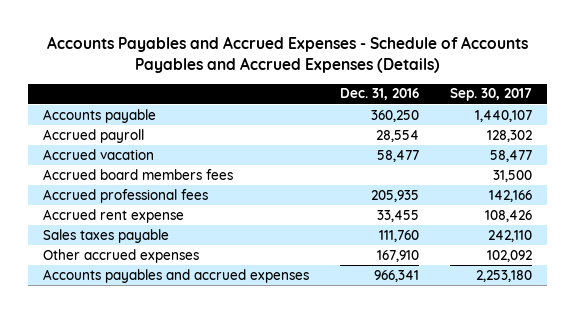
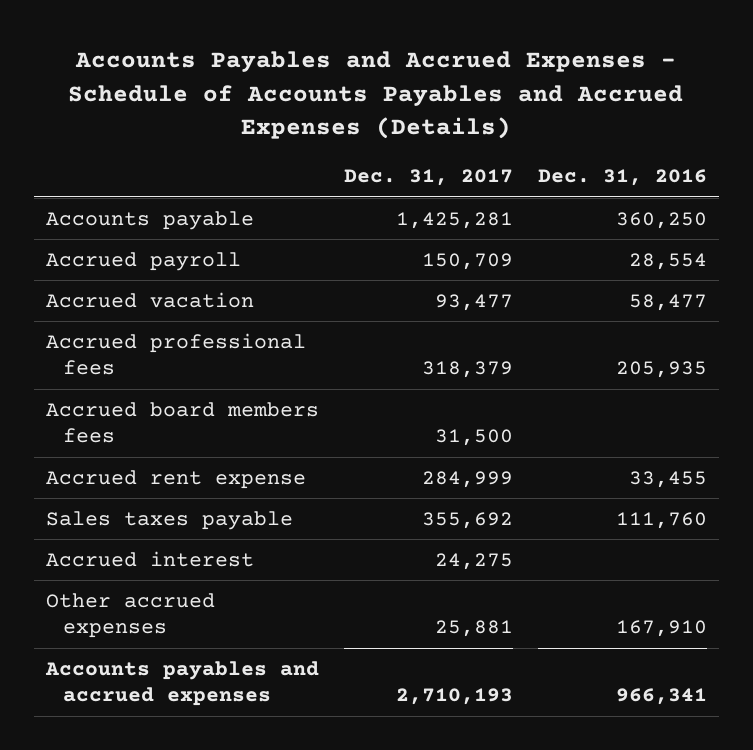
[449,88,532,102] Sep. 30, 2017 -> none
none -> [343,169,513,187] Dec. 31, 2017
[43,168,234,180] Accrued board members fees -> [46,401,320,444] Accrued board members fees
none -> [46,550,255,567] Accrued interest

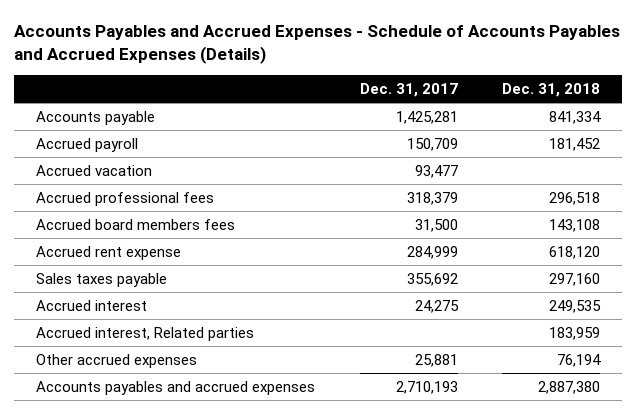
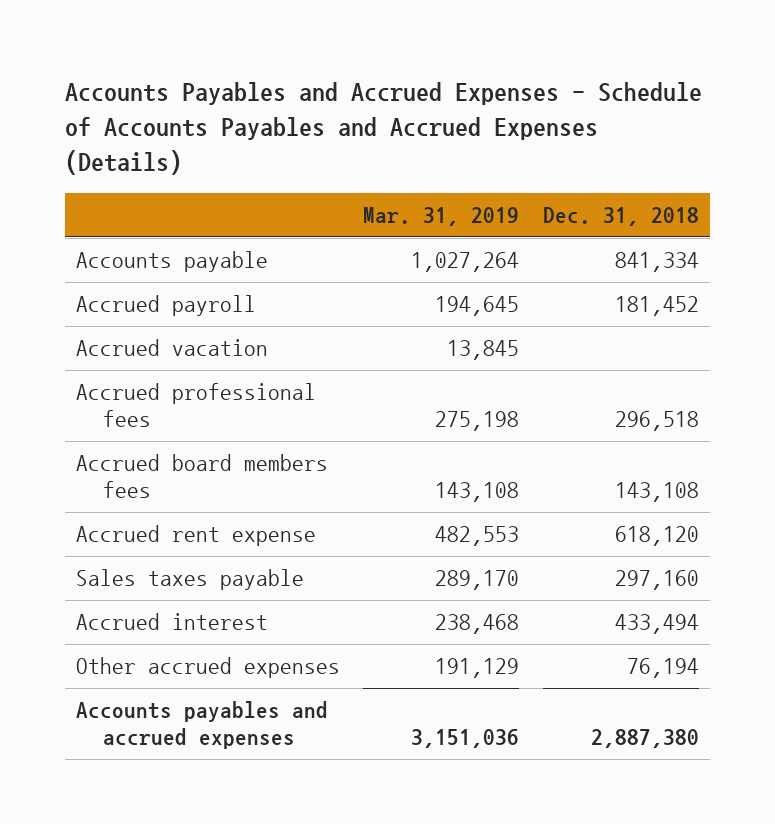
[359,83,458,98] Dec. 31, 2017 -> none
none -> [363,207,520,227] Mar. 31, 2019
[36,326,255,341] Accrued interest, Related parties -> none
[548,299,601,313] 249,535 -> [614,614,699,635] 433,494

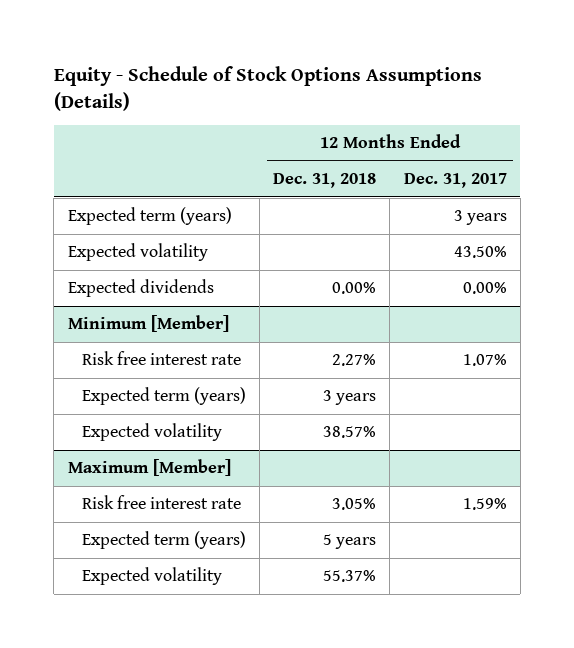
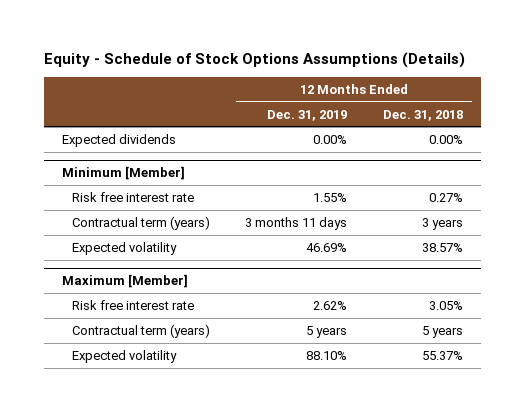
[403,173,507,189] Dec. 31, 2017 -> none
none -> [267,109,348,121] Dec. 31, 2019
[67,207,232,226] Expected term (years) -> none
[67,243,208,262] Expected volatility -> none
[332,354,377,367] 2.27% -> [429,192,464,202] 0.27%
[82,387,247,406] Expected term (years) -> [71,215,210,230] Contractual term (years)
[82,531,247,550] Expected term (years) -> [71,323,210,338] Contractual term (years)

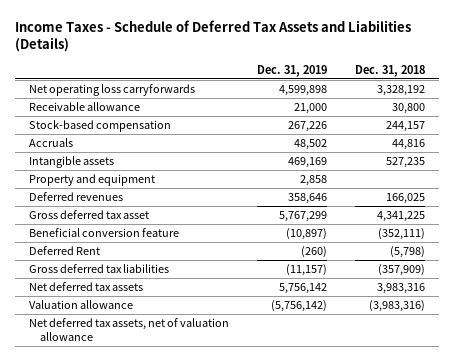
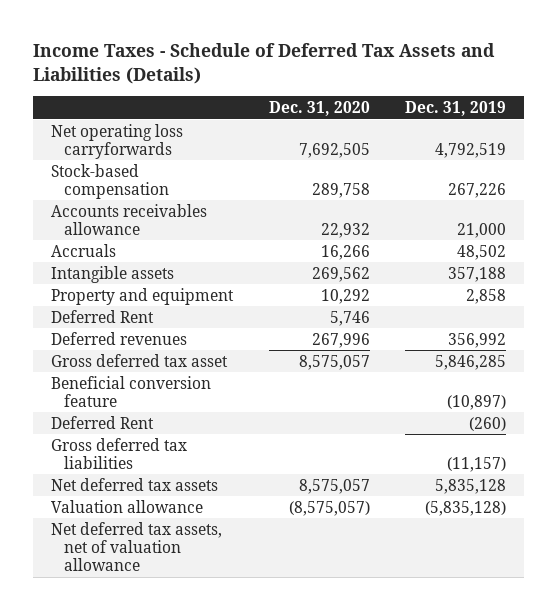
[355,64,426,77] Dec. 31, 2018 -> none
none -> [268,101,370,117] Dec. 31, 2020
[28,102,140,112] Receivable allowance -> none
[279,85,328,97] 4,599,898 -> [435,142,507,158] 4,792,519
none -> [51,203,208,235] Accounts receivables allowance
[288,157,328,169] 469,169 -> [448,266,507,282] 357,188
none -> [51,309,155,323] Deferred Rent
[288,193,328,205] 358,646 -> [448,332,507,348] 356,992
[279,211,328,223] 5,767,299 -> [435,354,507,370] 5,846,285
[279,283,328,295] 5,756,142 -> [435,478,507,494] 5,835,128
[271,300,328,313] (5,756,142) -> [425,500,507,516] (5,835,128)

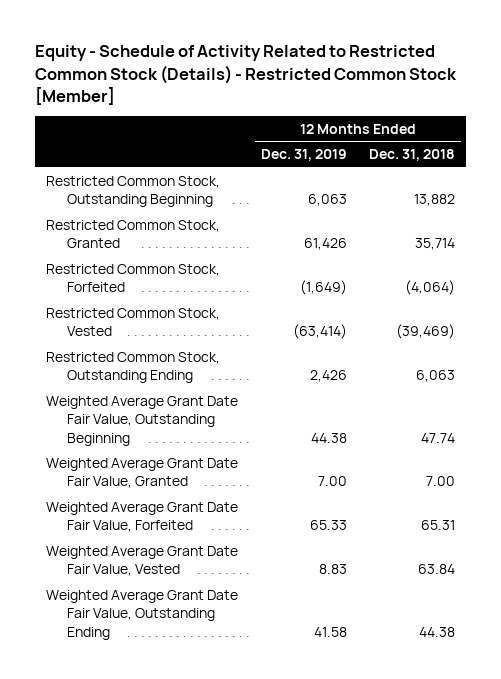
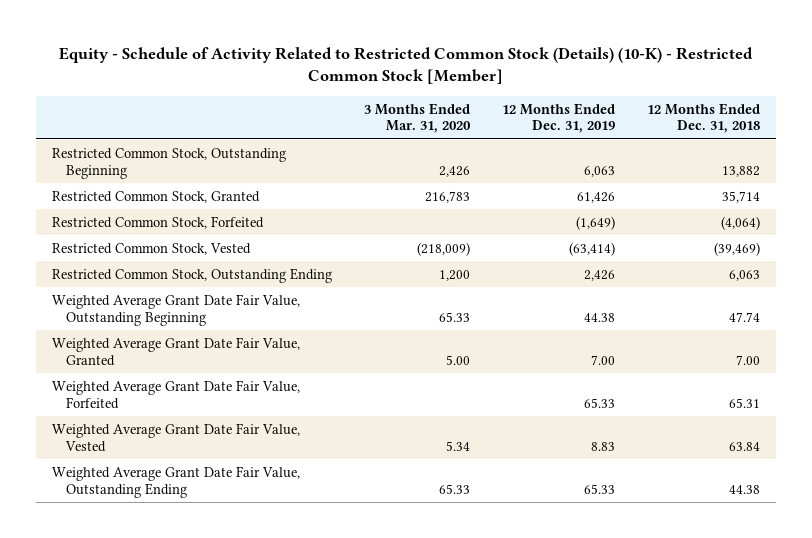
[35,45,458,105] Equity - Schedule of Activity Related to Restricted Common Stock (Details) - Restricted Common Stock [Member] -> [58,46,753,85] Equity - Schedule of Activity Related to Restricted Common Stock (Details) (10-K) - Restricted Common Stock [Member]
none -> [363,102,471,134] 3 Months Ended Mar. 31, 2020
[313,626,347,637] 41.58 -> [583,483,615,494] 65.33

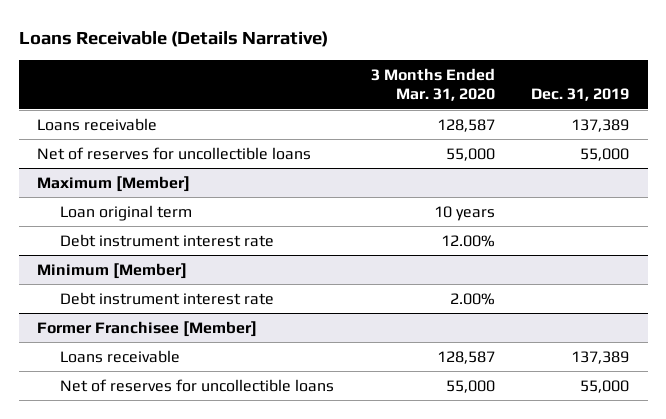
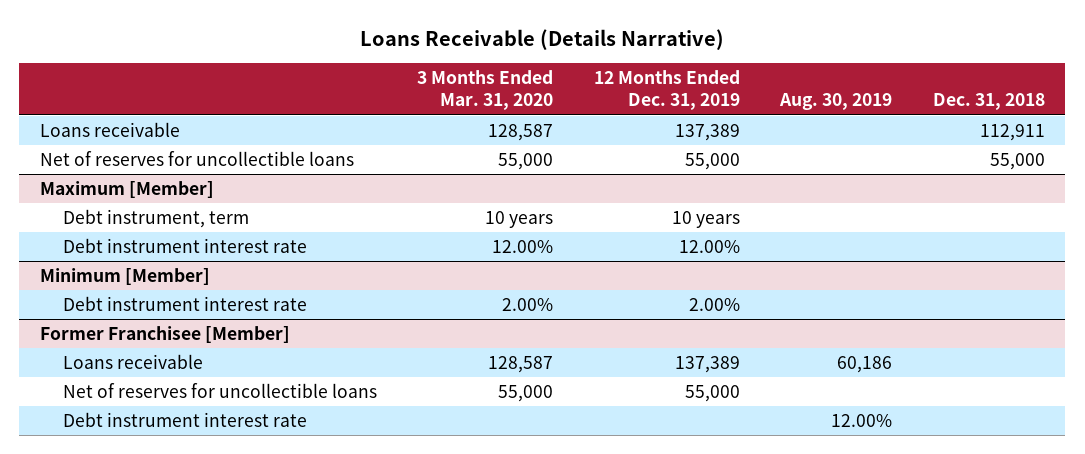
[531,88,630,102] Dec. 31, 2019 -> none
none -> [593,70,740,111] 12 Months Ended Dec. 31, 2019
none -> [779,93,893,111] Aug. 30, 2019
none -> [933,93,1046,111] Dec. 31, 2018
[60,204,193,221] Loan original term -> [62,209,249,229] Debt instrument, term
none -> [62,412,307,428] Debt instrument interest rate

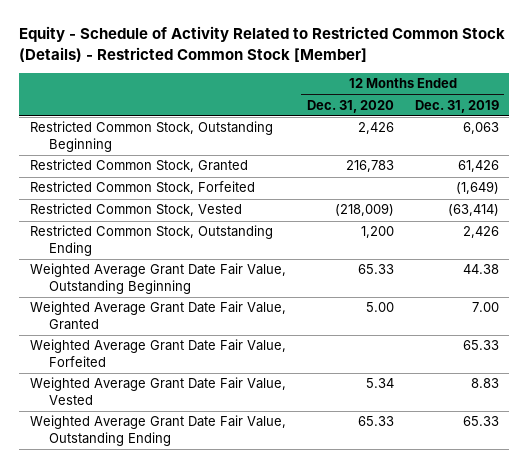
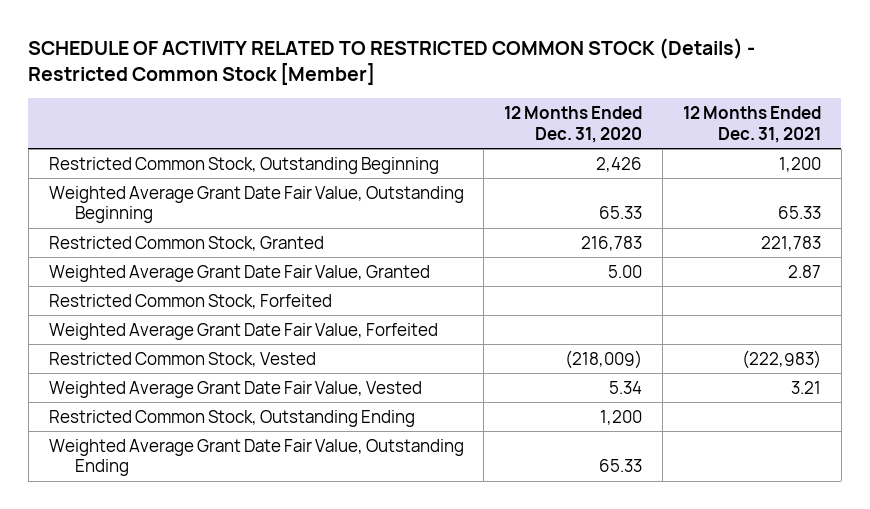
[19,26,506,62] Equity - Schedule of Activity Related to Restricted Common Stock (Details) - Restricted Common Stock [Member] -> [28,37,756,86] SCHEDULE OF ACTIVITY RELATED TO RESTRICTED COMMON STOCK (Details) - Restricted Common Stock [Member]
[414,99,499,113] Dec. 31, 2019 -> none
none -> [683,106,822,143] 12 Months Ended Dec. 31, 2021
[29,159,248,173] Restricted Common Stock, Granted -> [48,235,324,251] Restricted Common Stock, Granted
[29,181,255,195] Restricted Common Stock, Forfeited -> [48,293,332,309] Restricted Common Stock, Forfeited
[29,203,242,217] Restricted Common Stock, Vested -> [48,351,316,367] Restricted Common Stock, Vested
[29,225,273,256] Restricted Common Stock, Outstanding Ending -> [48,409,415,427] Restricted Common Stock, Outstanding Ending

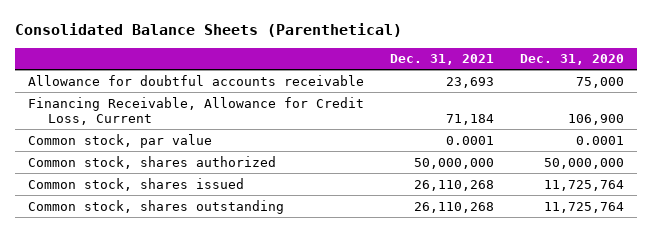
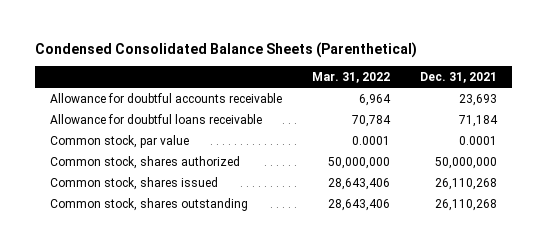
[15,23,403,38] Consolidated Balance Sheets (Parenthetical) -> [35,42,418,59] Condensed Consolidated Balance Sheets (Parenthetical)
[519,54,624,66] Dec. 31, 2020 -> none
none -> [312,72,391,84] Mar. 31, 2022
[28,96,365,126] Financing Receivable, Allowance for Credit Loss, Current -> [50,113,263,124] Allowance for doubtful loans receivable

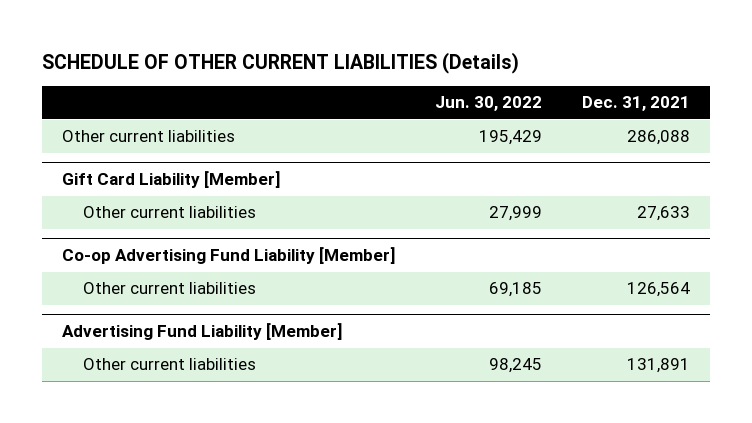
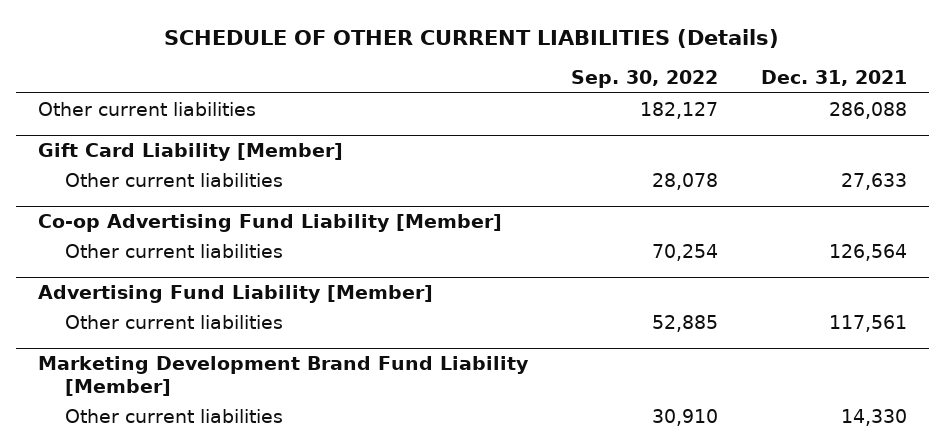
[435,96,543,112] Jun. 30, 2022 -> none
none -> [570,70,718,89] Sep. 30, 2022
[626,358,690,374] 131,891 -> [829,314,908,332] 117,561
none -> [37,356,529,396] Marketing Development Brand Fund Liability [Member]
none -> [64,408,283,423] Other current liabilities

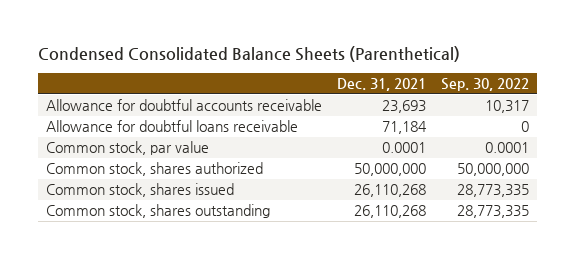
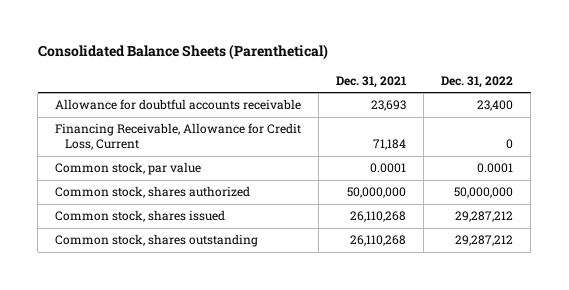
[38,46,461,63] Condensed Consolidated Balance Sheets (Parenthetical) -> [37,44,328,61] Consolidated Balance Sheets (Parenthetical)
[441,77,530,91] Sep. 30, 2022 -> none
none -> [441,75,514,88] Dec. 31, 2022
[45,120,298,133] Allowance for doubtful loans receivable -> [55,123,302,151] Financing Receivable, Allowance for Credit Loss, Current

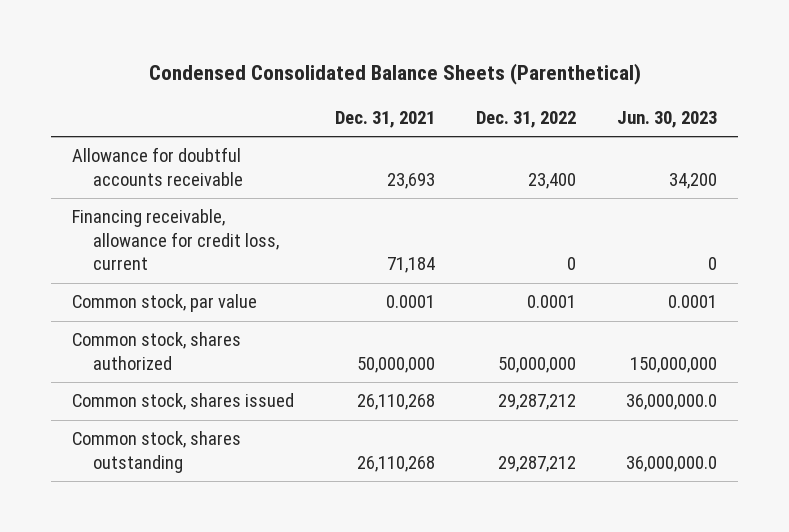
[37,44,328,61] Consolidated Balance Sheets (Parenthetical) -> [148,63,641,86] Condensed Consolidated Balance Sheets (Parenthetical)
none -> [617,111,718,129] Jun. 30, 2023
[55,123,302,151] Financing Receivable, Allowance for Credit Loss, Current -> [71,209,280,271] Financing receivable, allowance for credit loss, current

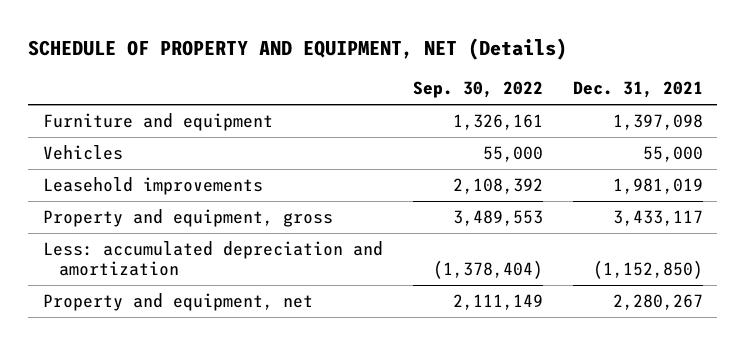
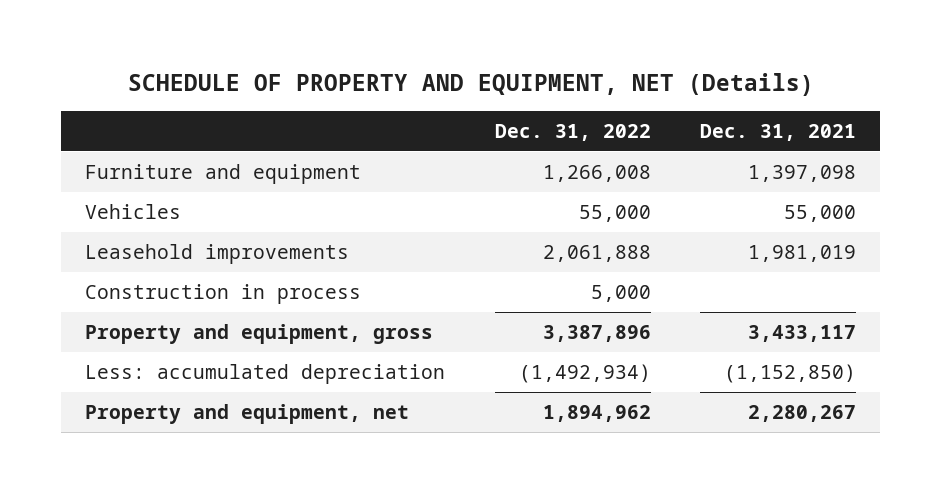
[412,81,543,99] Sep. 30, 2022 -> none
none -> [494,124,651,142] Dec. 31, 2022
none -> [85,283,362,304] Construction in process
[43,240,384,277] Less: accumulated depreciation and amortization -> [85,363,446,384] Less: accumulated depreciation

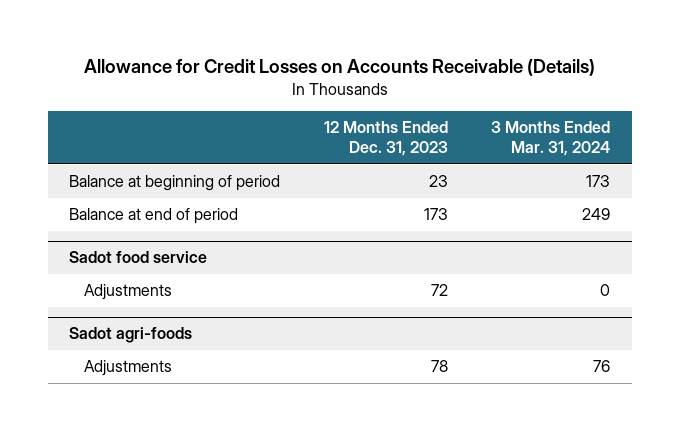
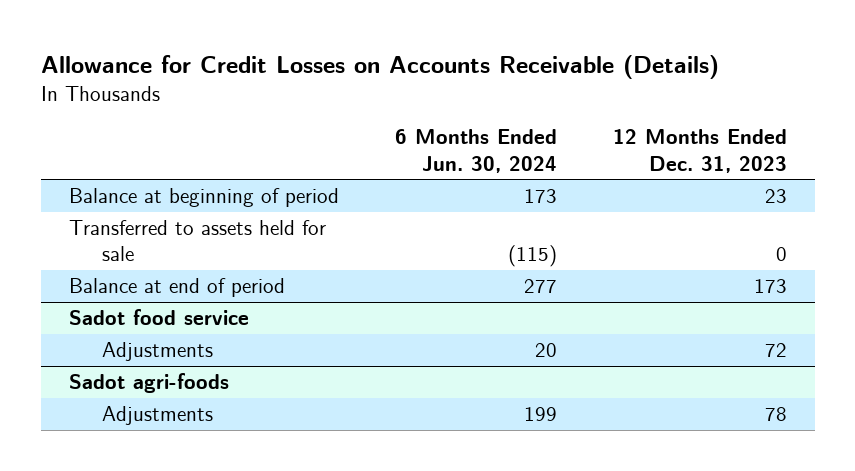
[491,121,611,157] 3 Months Ended Mar. 31, 2024 -> none
none -> [394,129,557,173] 6 Months Ended Jun. 30, 2024
none -> [68,220,326,262] Transferred to assets held for sale

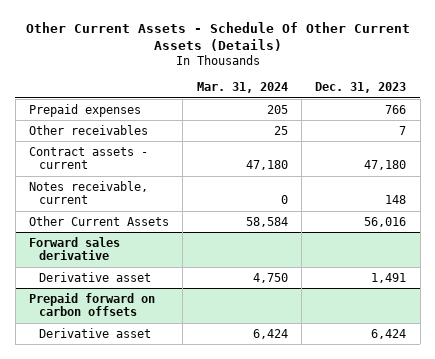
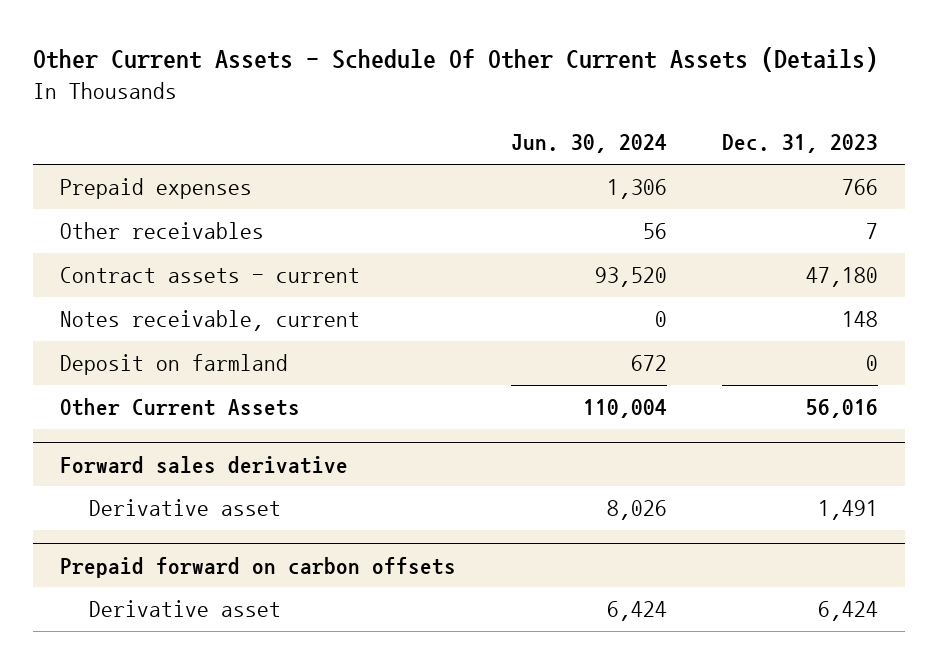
[196,82,288,94] Mar. 31, 2024 -> none
none -> [510,134,667,154] Jun. 30, 2024
none -> [60,354,289,376] Deposit on farmland

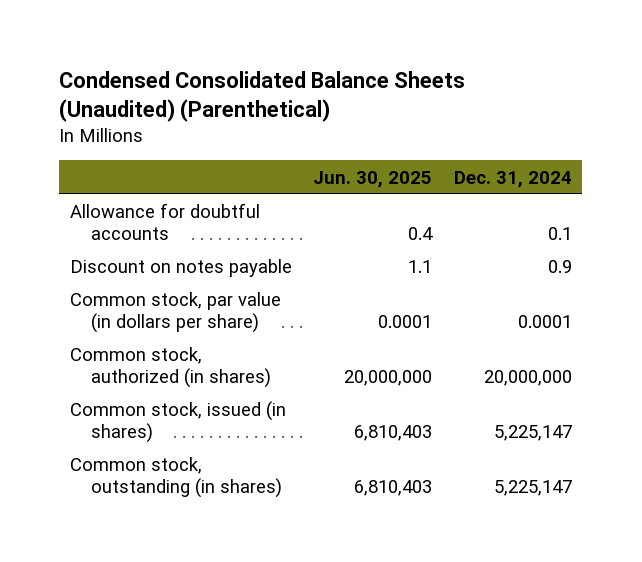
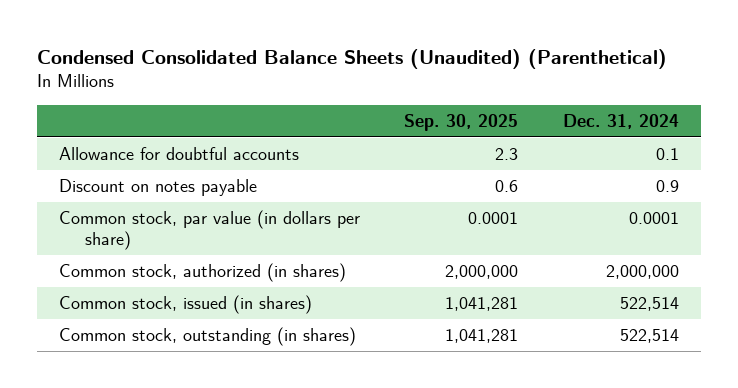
[313,170,433,188] Jun. 30, 2025 -> none
none -> [404,113,519,131] Sep. 30, 2025
[483,369,572,386] 20,000,000 -> [605,265,679,280] 2,000,000
[493,424,572,441] 5,225,147 -> [619,297,679,312] 522,514
[493,479,572,496] 5,225,147 -> [619,329,679,344] 522,514

